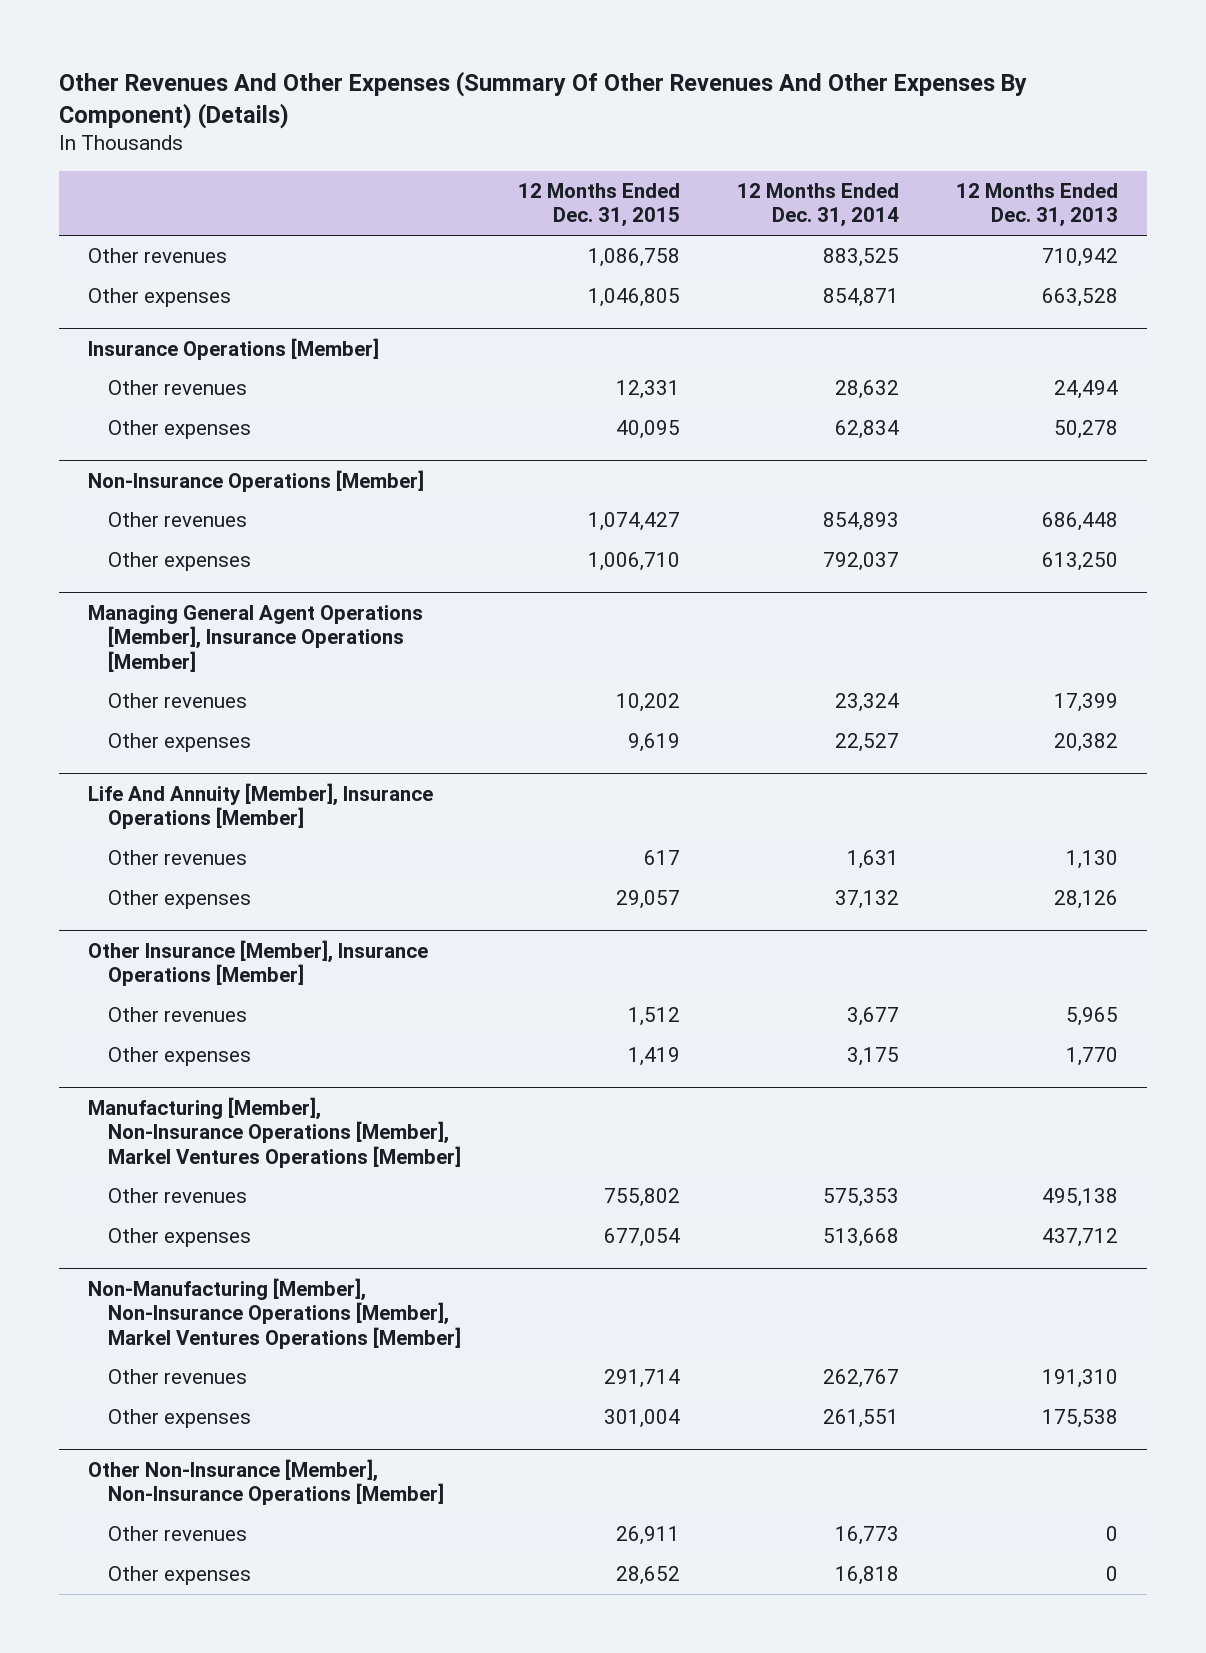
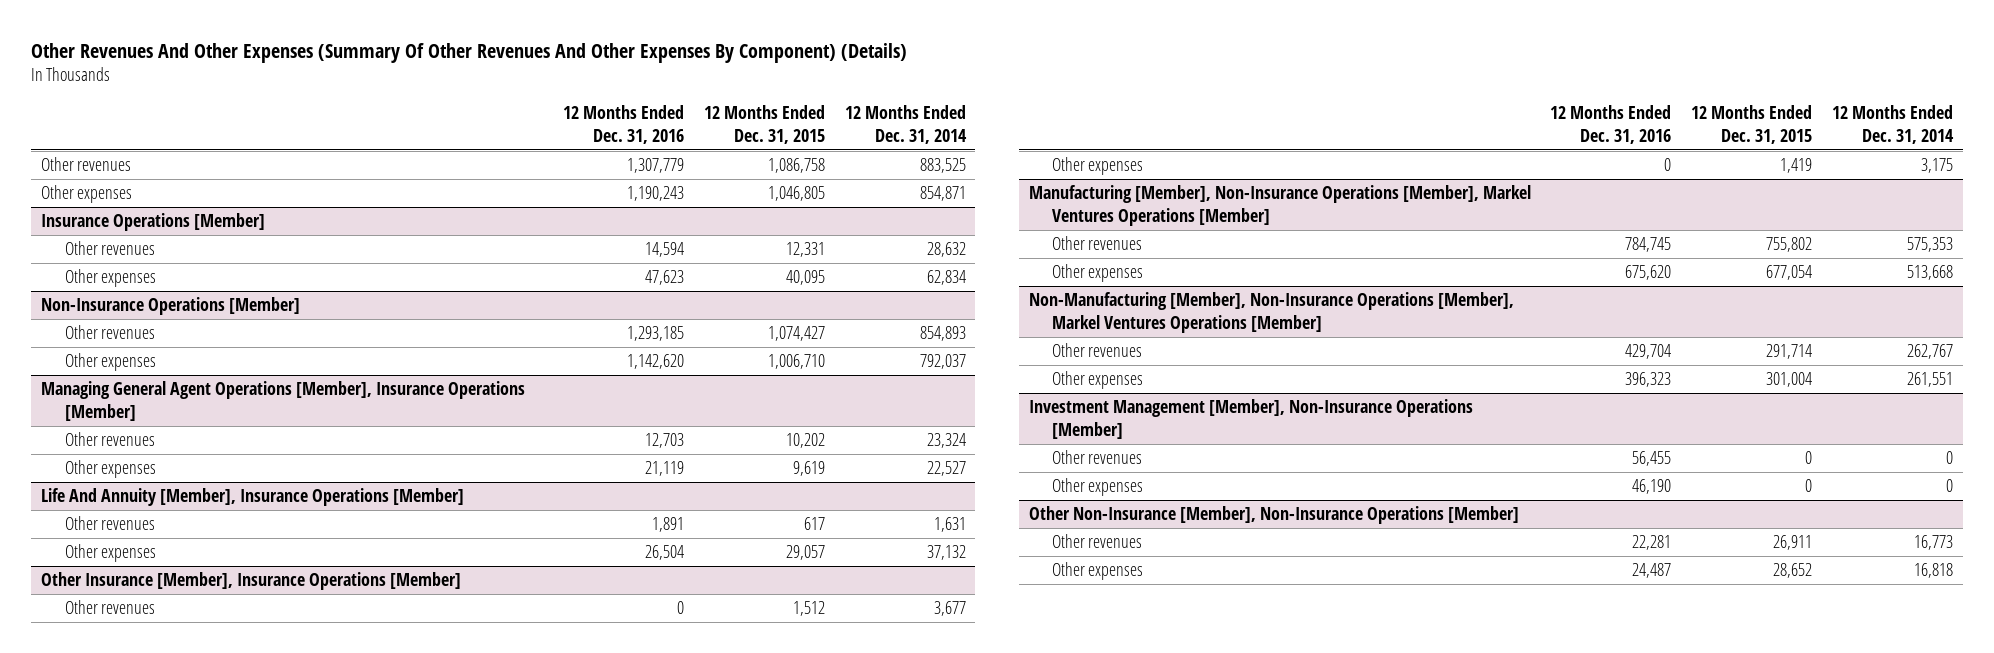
[956,182,1119,228] 12 Months Ended Dec. 31, 2013 -> none
none -> [562,105,684,144] 12 Months Ended Dec. 31, 2016
none -> [1028,399,1473,439] Investment Management [Member], Non-Insurance Operations [Member]
none -> [1052,450,1143,465] Other revenues
none -> [1052,478,1144,497] Other expenses

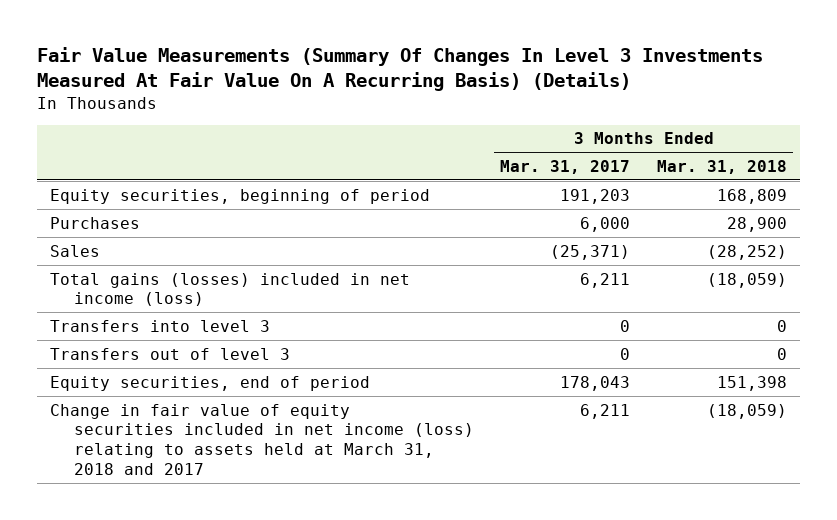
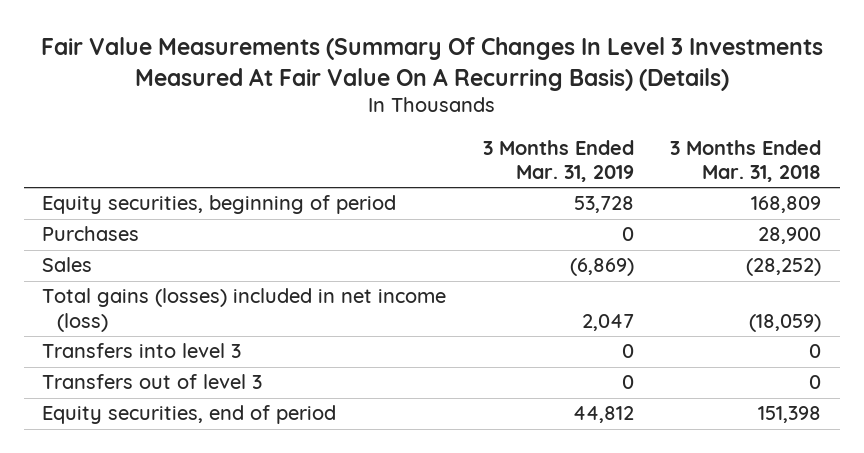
[500,160,631,175] Mar. 31, 2017 -> none
none -> [482,139,634,183] 3 Months Ended Mar. 31, 2019
[50,403,475,476] Change in fair value of equity securities included in net income (loss) relating to assets held at March 31, 2018 and 2017 -> none

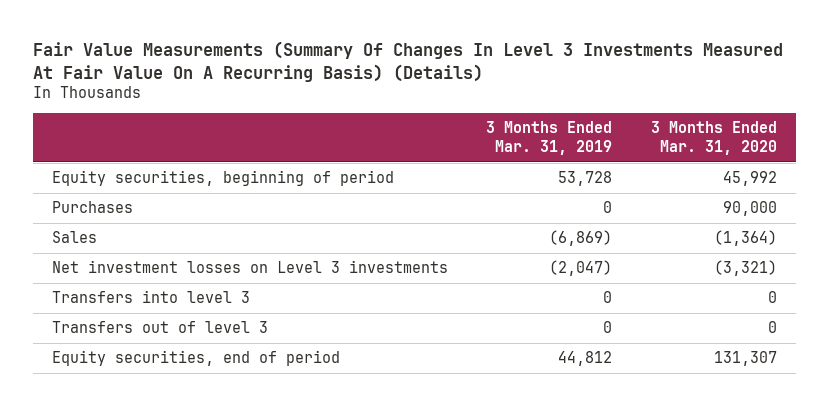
[670,139,822,183] 3 Months Ended Mar. 31, 2018 -> none
none -> [650,121,777,155] 3 Months Ended Mar. 31, 2020
[42,288,447,332] Total gains (losses) included in net income (loss) -> none
none -> [52,260,449,274] Net investment losses on Level 3 investments

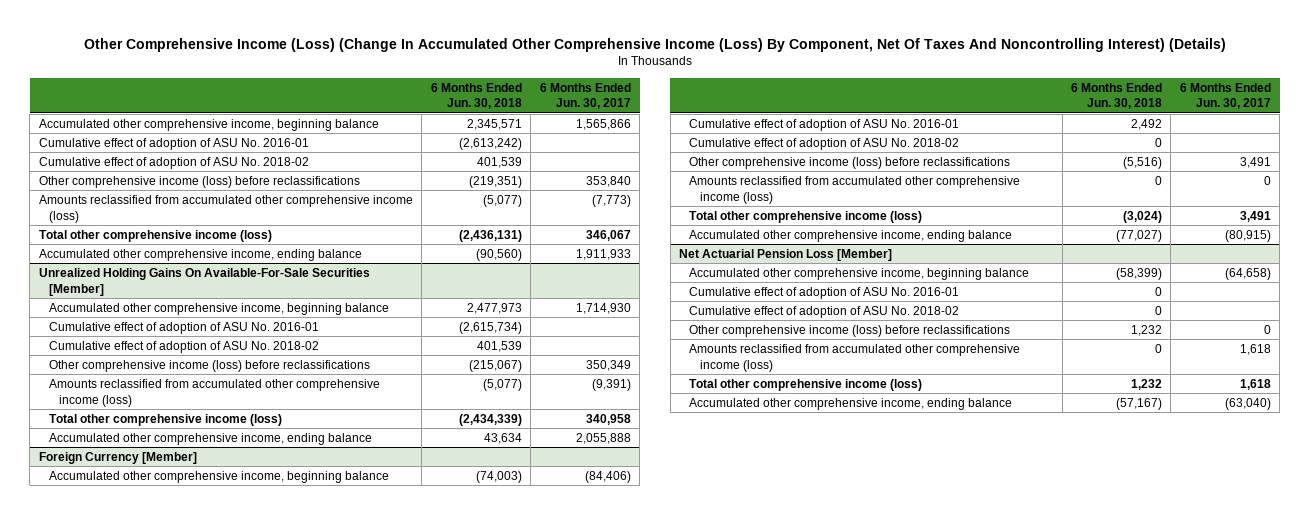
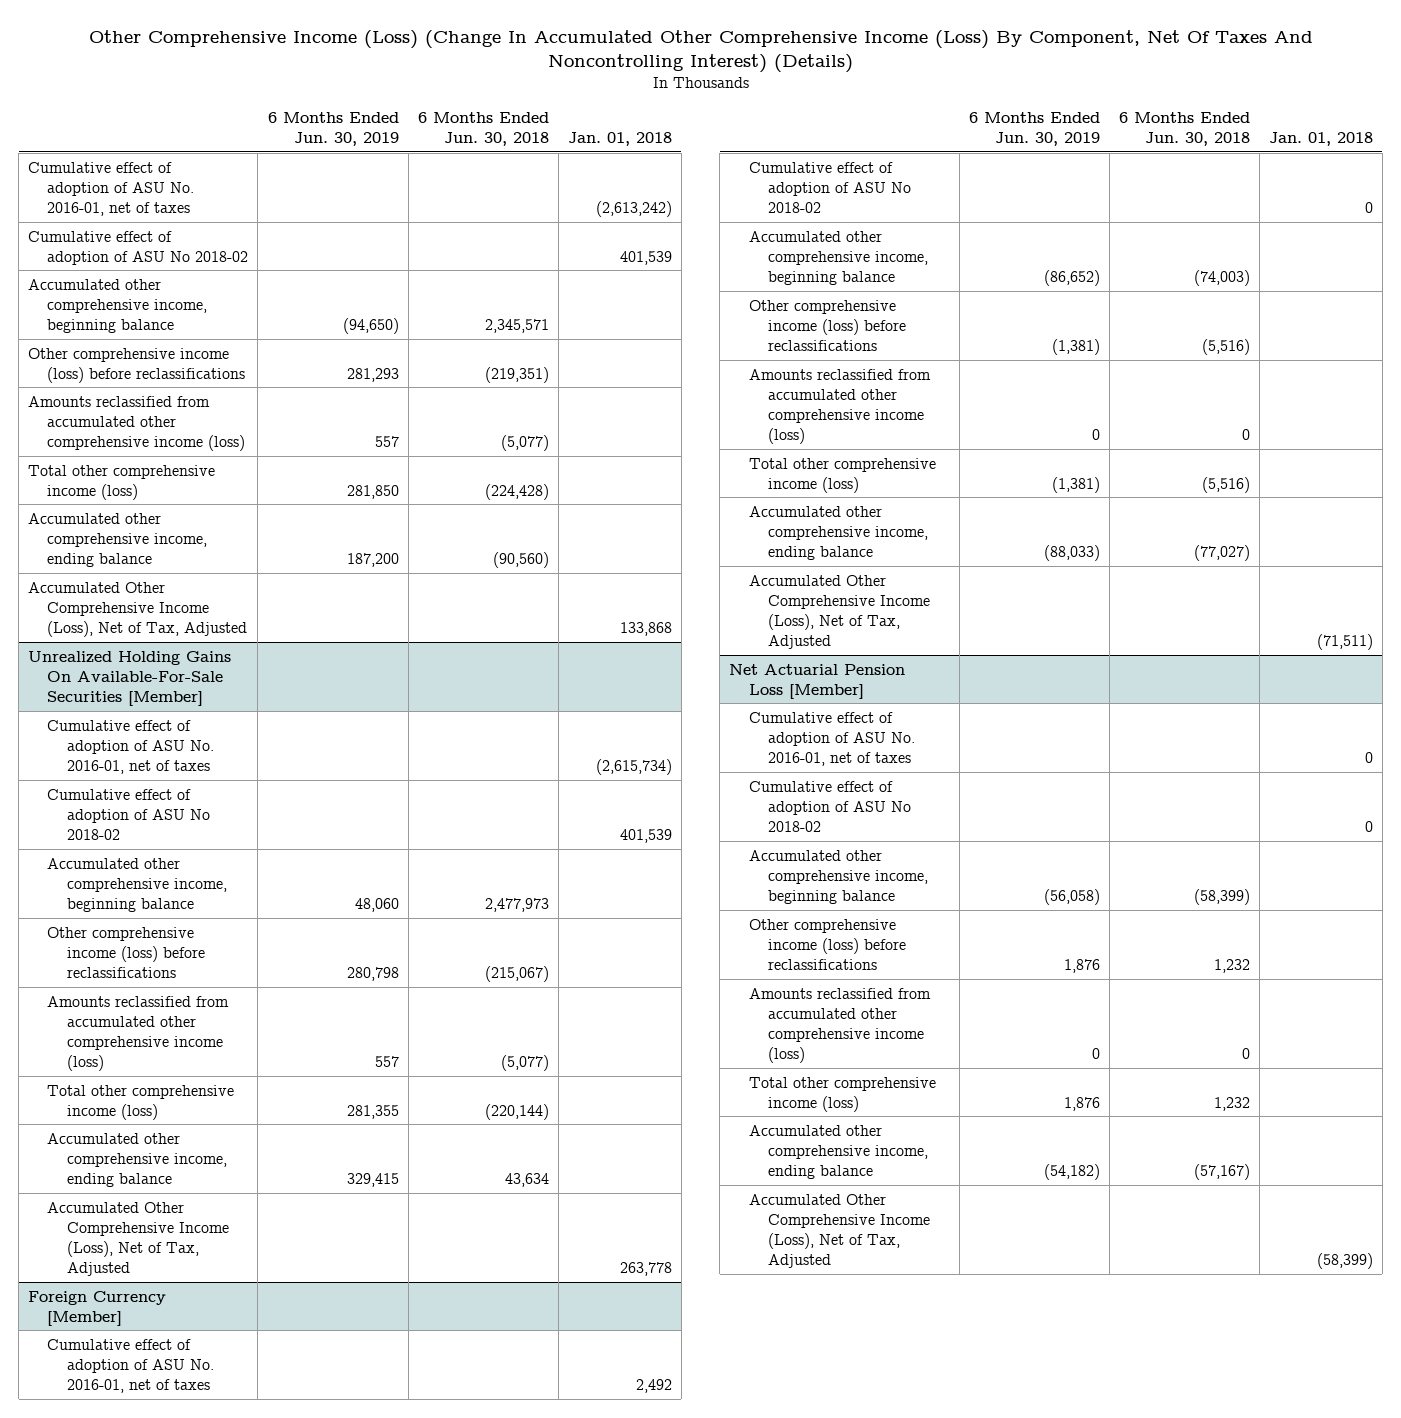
[539,82,631,110] 6 Months Ended Jun. 30, 2017 -> none
none -> [267,111,399,146] 6 Months Ended Jun. 30, 2019
none -> [567,131,672,146] Jan. 01, 2018
none -> [28,161,195,216] Cumulative effect of adoption of ASU No. 2016-01, net of taxes
none -> [28,230,249,265] Cumulative effect of adoption of ASU No 2018-02
[38,137,309,150] Cumulative effect of adoption of ASU No. 2016-01 -> none
[38,156,309,169] Cumulative effect of adoption of ASU No. 2018-02 -> none
[458,229,522,242] (2,436,131) -> [484,483,549,500] (224,428)
none -> [28,581,248,637] Accumulated Other Comprehensive Income (Loss), Net of Tax, Adjusted
none -> [47,719,214,774] Cumulative effect of adoption of ASU No. 2016-01, net of taxes
none -> [47,788,210,840] Cumulative effect of adoption of ASU No 2018-02
[49,321,320,334] Cumulative effect of adoption of ASU No. 2016-01 -> none
[49,340,320,353] Cumulative effect of adoption of ASU No. 2018-02 -> none
[458,413,522,426] (2,434,339) -> [484,1103,549,1120] (220,144)
none -> [47,1201,229,1276] Accumulated Other Comprehensive Income (Loss), Net of Tax, Adjusted
none -> [47,1338,214,1393] Cumulative effect of adoption of ASU No. 2016-01, net of taxes
none -> [748,161,911,213] Cumulative effect of adoption of ASU No 2018-02
[689,118,960,131] Cumulative effect of adoption of ASU No. 2016-01 -> none
[689,137,960,150] Cumulative effect of adoption of ASU No. 2018-02 -> none
[1123,210,1163,223] (3,024) -> [1201,476,1250,493] (5,516)
none -> [748,574,930,649] Accumulated Other Comprehensive Income (Loss), Net of Tax, Adjusted
none -> [748,711,915,766] Cumulative effect of adoption of ASU No. 2016-01, net of taxes
none -> [748,780,911,832] Cumulative effect of adoption of ASU No 2018-02
[689,286,960,299] Cumulative effect of adoption of ASU No. 2016-01 -> none
[689,305,960,318] Cumulative effect of adoption of ASU No. 2018-02 -> none
none -> [748,1193,930,1268] Accumulated Other Comprehensive Income (Loss), Net of Tax, Adjusted

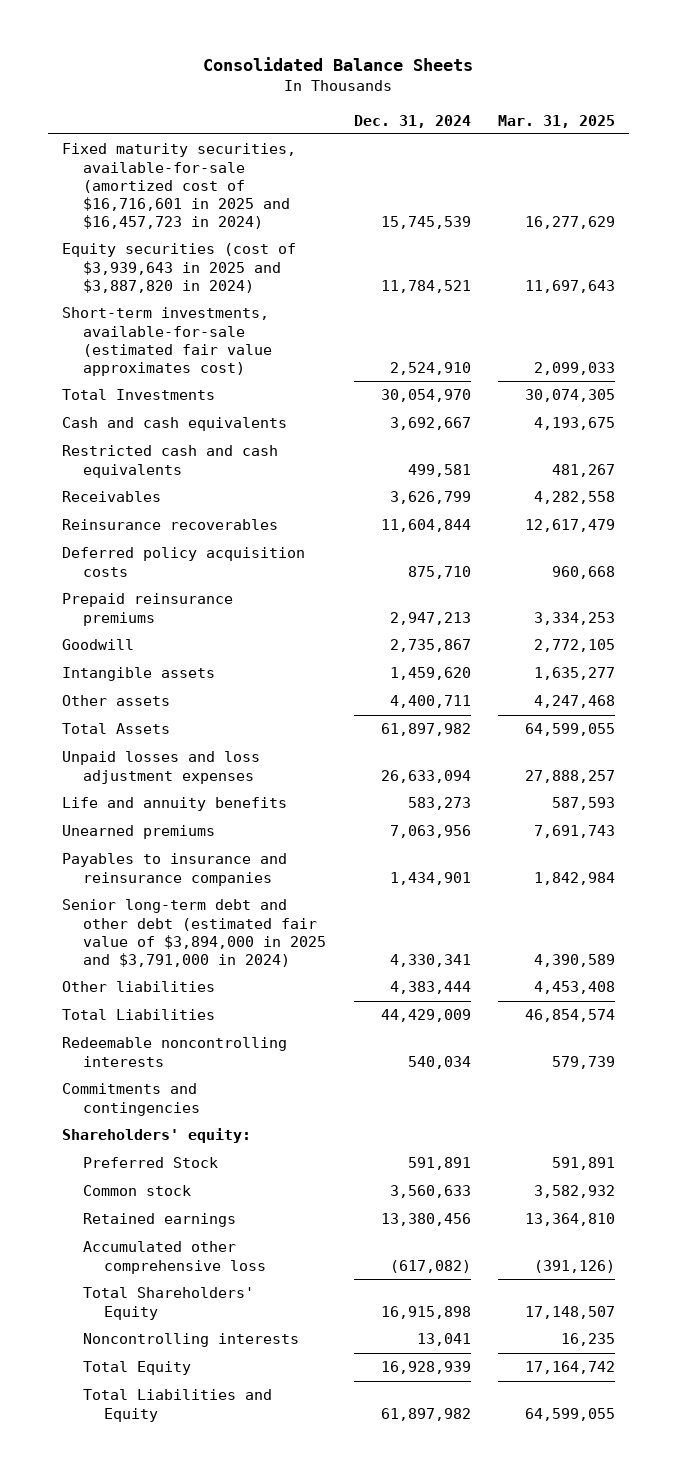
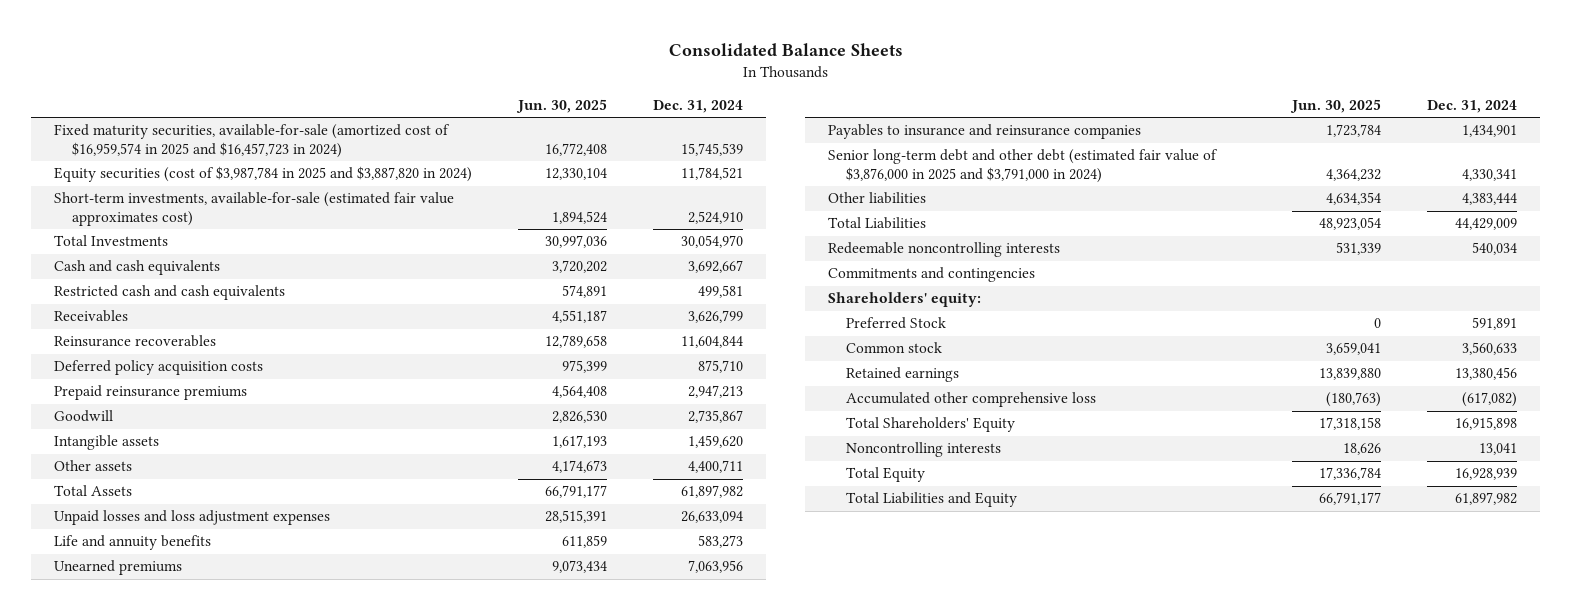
[498,114,616,128] Mar. 31, 2025 -> none
none -> [516,98,608,113] Jun. 30, 2025
[61,143,296,230] Fixed maturity securities, available-for-sale (amortized cost of $16,716,601 in 2025 and $16,457,723 in 2024) -> [54,124,451,158] Fixed maturity securities, available-for-sale (amortized cost of $16,959,574 in 2025 and $16,457,723 in 2024)
[61,243,296,293] Equity securities (cost of $3,939,643 in 2025 and $3,887,820 in 2024) -> [54,166,473,183] Equity securities (cost of $3,987,784 in 2025 and $3,887,820 in 2024)
[61,899,326,967] Senior long-term debt and other debt (estimated fair value of $3,894,000 in 2025 and $3,791,000 in 2024) -> [828,149,1219,183] Senior long-term debt and other debt (estimated fair value of $3,876,000 in 2025 and $3,791,000 in 2024)

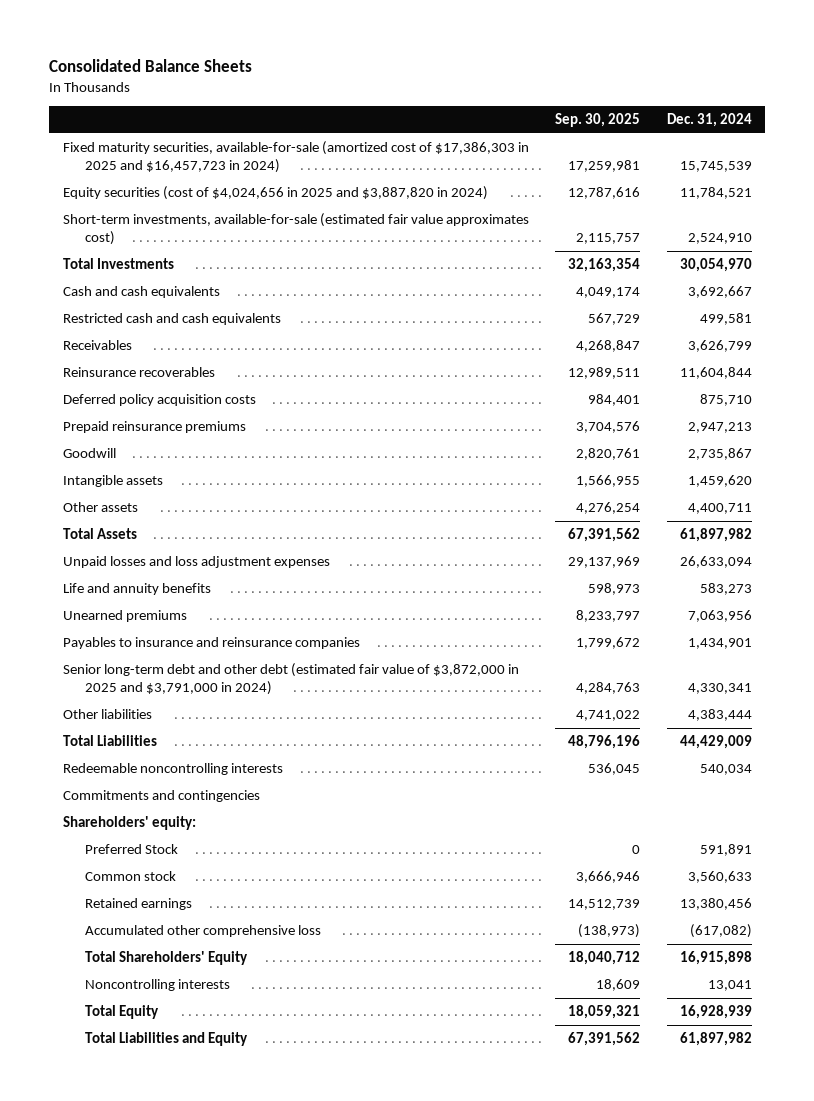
[516,98,608,113] Jun. 30, 2025 -> none
none -> [555,113,641,128] Sep. 30, 2025
[54,124,451,158] Fixed maturity securities, available-for-sale (amortized cost of $16,959,574 in 2025 and $16,457,723 in 2024) -> [62,141,529,174] Fixed maturity securities, available-for-sale (amortized cost of $17,386,303 in 2025 and $16,457,723 in 2024)
[54,166,473,183] Equity securities (cost of $3,987,784 in 2025 and $3,887,820 in 2024) -> [62,186,488,201] Equity securities (cost of $4,024,656 in 2025 and $3,887,820 in 2024)
[828,149,1219,183] Senior long-term debt and other debt (estimated fair value of $3,876,000 in 2025 and $3,791,000 in 2024) -> [62,663,519,696] Senior long-term debt and other debt (estimated fair value of $3,872,000 in 2025 and $3,791,000 in 2024)

